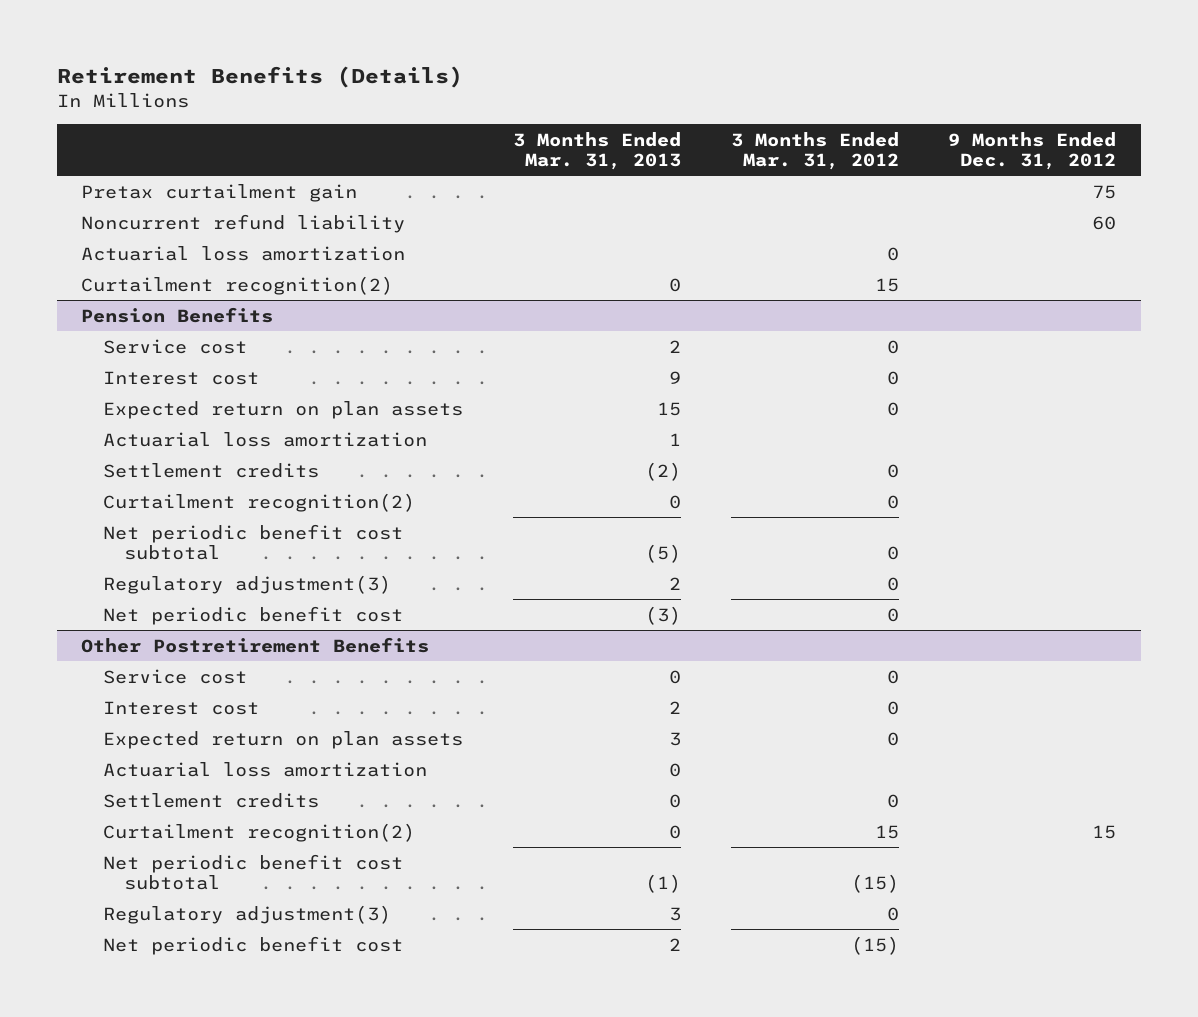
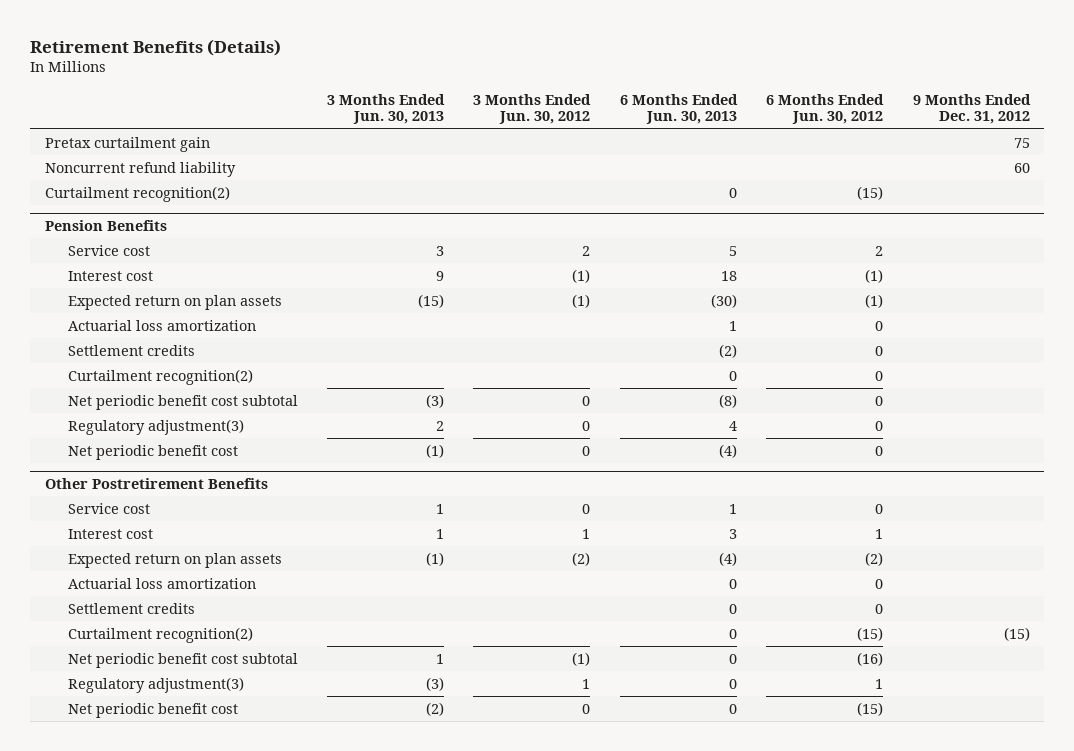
[512,131,681,170] 3 Months Ended Mar. 31, 2013 -> none
[730,131,899,170] 3 Months Ended Mar. 31, 2012 -> none
none -> [326,93,445,125] 3 Months Ended Jun. 30, 2013
none -> [473,93,592,125] 3 Months Ended Jun. 30, 2012
none -> [619,93,738,125] 6 Months Ended Jun. 30, 2013
none -> [766,93,885,125] 6 Months Ended Jun. 30, 2012
[81,245,406,261] Actuarial loss amortization -> none
[1092,824,1117,839] 15 -> [1003,626,1030,641] (15)

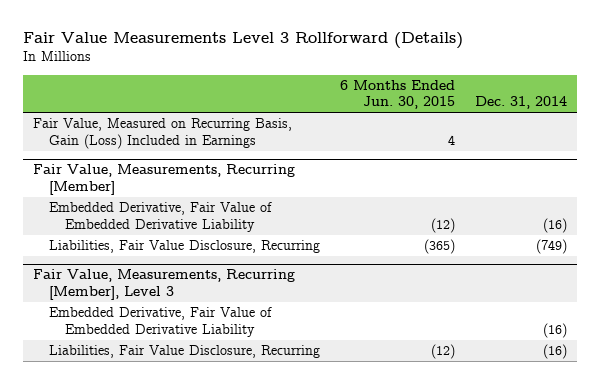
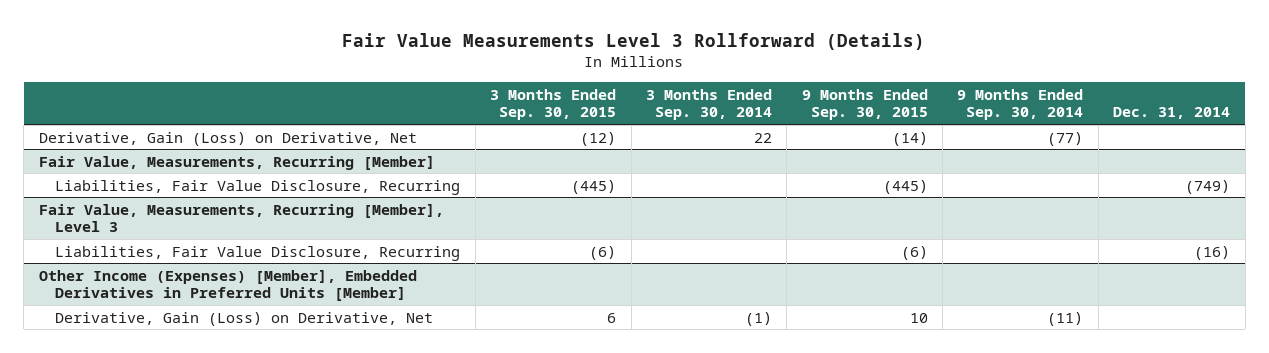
[340,80,456,110] 6 Months Ended Jun. 30, 2015 -> none
none -> [490,88,617,121] 3 Months Ended Sep. 30, 2015
none -> [645,88,772,121] 3 Months Ended Sep. 30, 2014
none -> [801,88,928,121] 9 Months Ended Sep. 30, 2015
none -> [957,88,1084,121] 9 Months Ended Sep. 30, 2014
[32,118,292,149] Fair Value, Measured on Recurring Basis, Gain (Loss) Included in Earnings -> none
none -> [38,131,417,146] Derivative, Gain (Loss) on Derivative, Net
[48,202,272,232] Embedded Derivative, Fair Value of Embedded Derivative Liability -> none
[48,307,272,337] Embedded Derivative, Fair Value of Embedded Derivative Liability -> none
none -> [38,269,417,302] Other Income (Expenses) [Member], Embedded Derivatives in Preferred Units [Member]
none -> [55,311,434,326] Derivative, Gain (Loss) on Derivative, Net

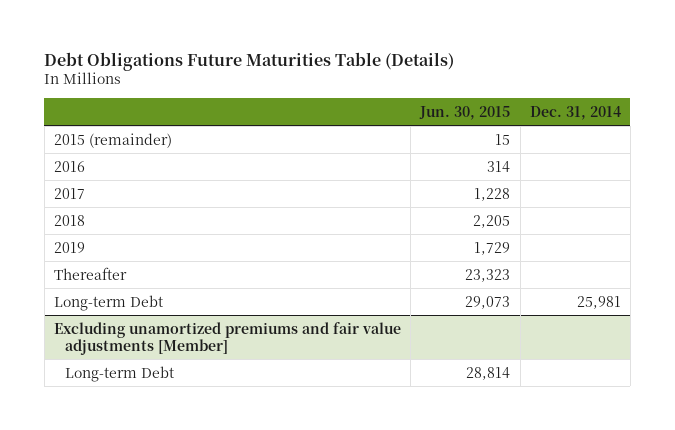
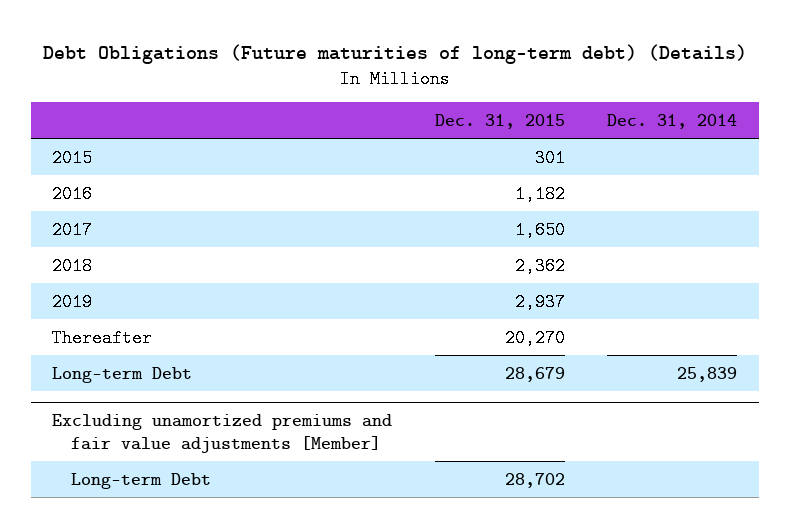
[44,51,455,71] Debt Obligations Future Maturities Table (Details) -> [42,44,747,65] Debt Obligations (Future maturities of long-term debt) (Details)
[419,105,511,120] Jun. 30, 2015 -> none
none -> [434,113,565,129] Dec. 31, 2015
[54,132,173,148] 2015 (remainder) -> [51,148,92,167] 2015
[576,295,621,309] 25,981 -> [677,366,738,382] 25,839

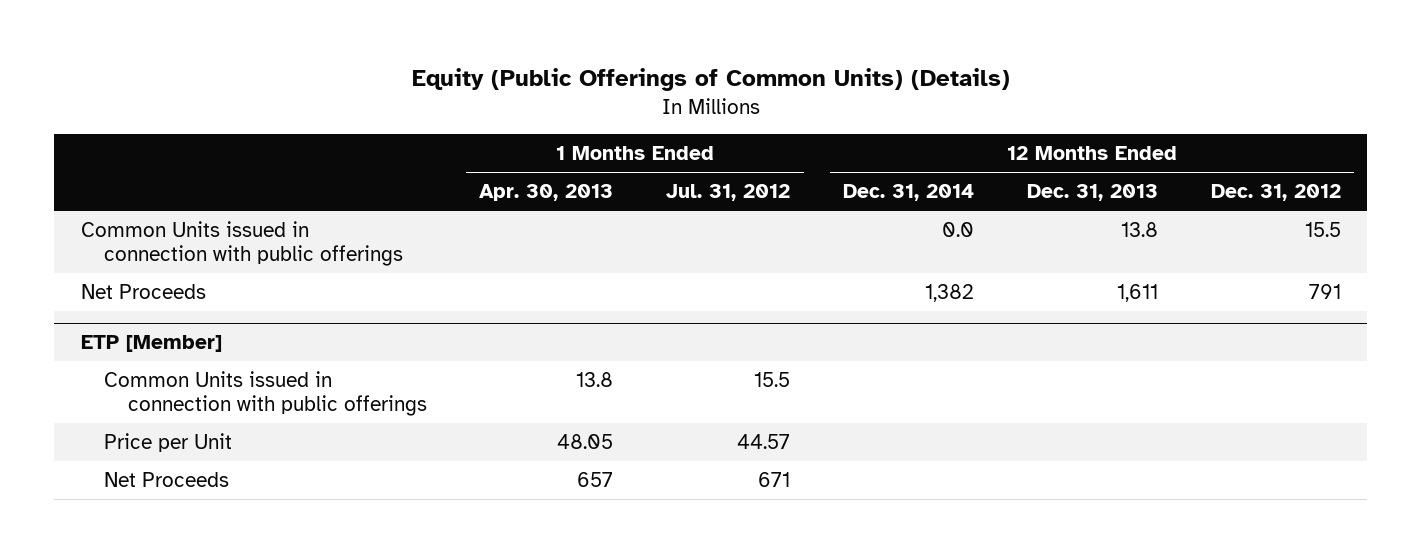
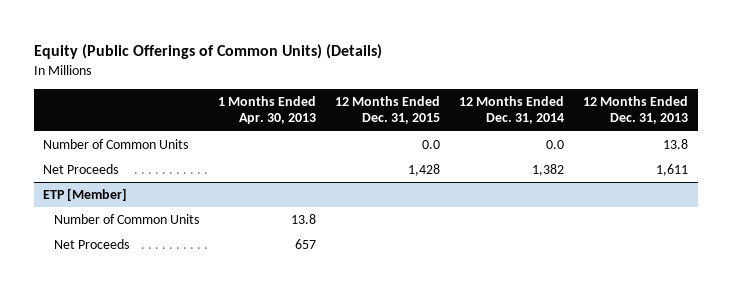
[666,184,791,202] Jul. 31, 2012 -> none
[1210,184,1341,202] Dec. 31, 2012 -> none
none -> [334,95,440,125] 12 Months Ended Dec. 31, 2015
[80,220,404,267] Common Units issued in connection with public offerings -> [43,139,189,150] Number of Common Units
[104,432,233,452] Price per Unit -> none
[104,370,427,417] Common Units issued in connection with public offerings -> [53,214,199,225] Number of Common Units

